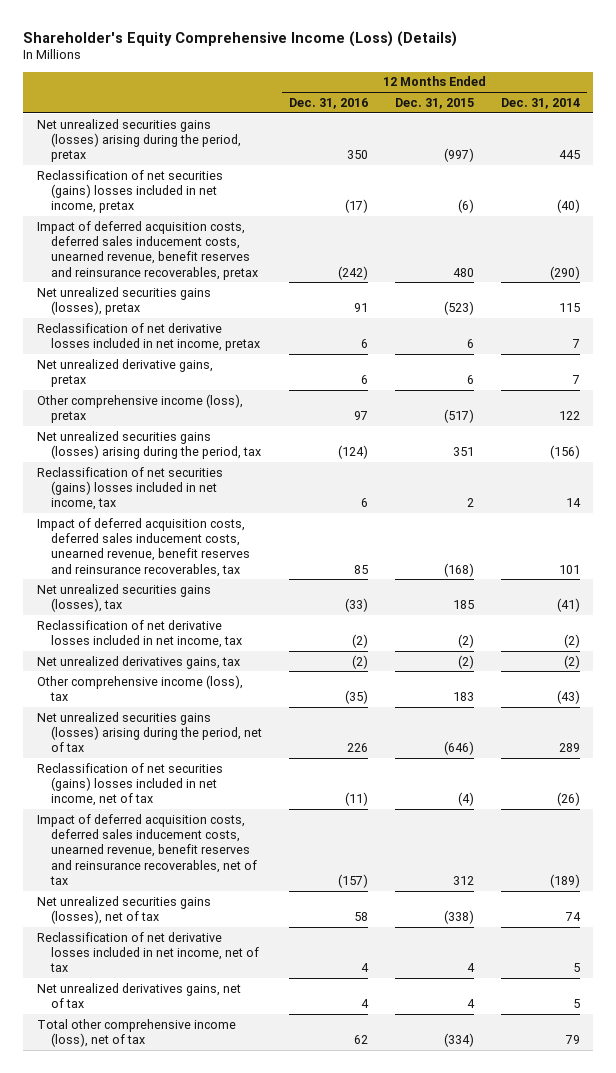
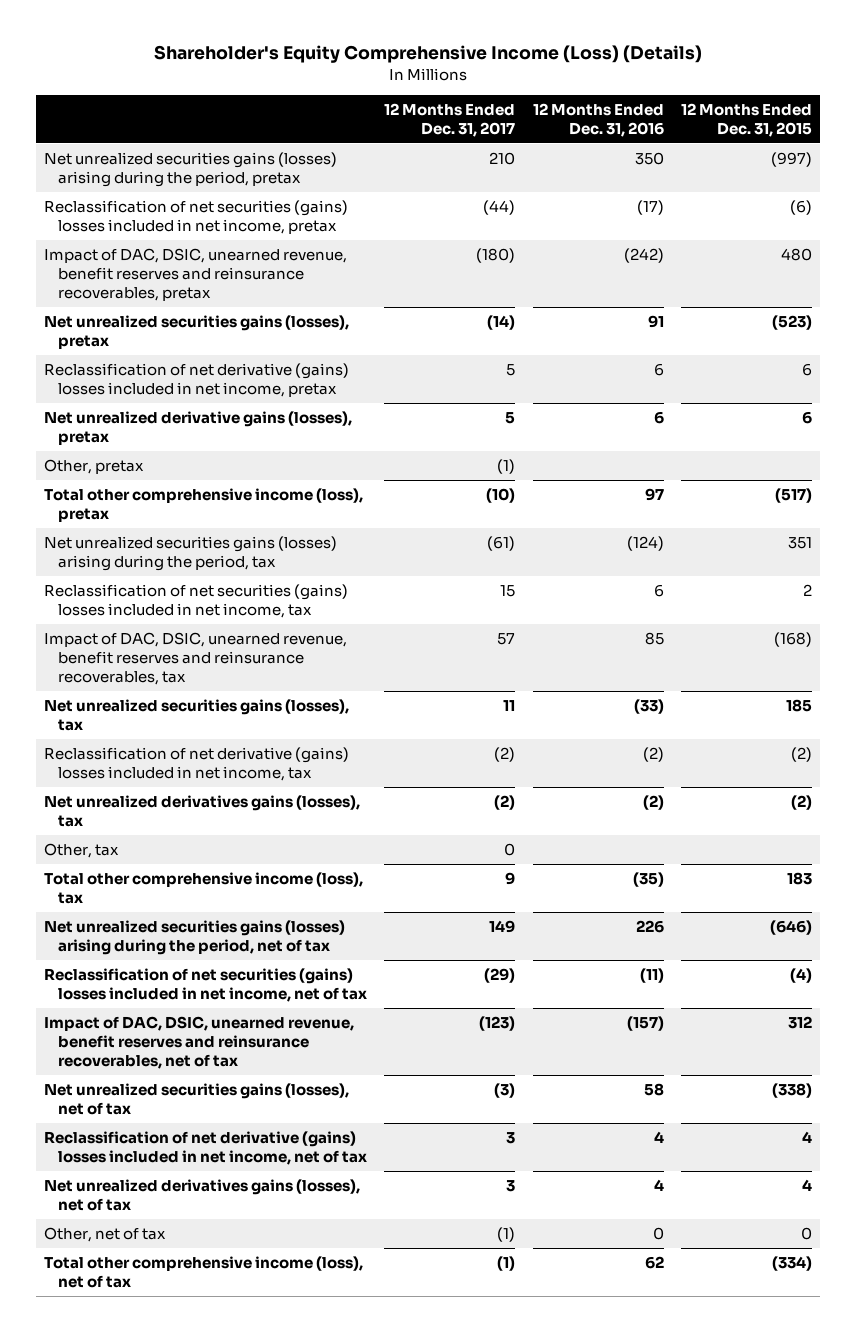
[500,97,580,109] Dec. 31, 2014 -> none
none -> [384,102,516,138] 12 Months Ended Dec. 31, 2017
[36,220,259,280] Impact of deferred acquisition costs, deferred sales inducement costs, unearned revenue, benefit reserves and reinsurance recoverables, pretax -> [44,247,348,302] Impact of DAC, DSIC, unearned revenue, benefit reserves and reinsurance recoverables, pretax
[36,322,261,351] Reclassification of net derivative losses included in net income, pretax -> [44,362,350,398] Reclassification of net derivative (gains) losses included in net income, pretax
[36,358,213,387] Net unrealized derivative gains, pretax -> [44,410,353,446] Net unrealized derivative gains (losses), pretax
none -> [44,458,145,474] Other, pretax
[36,393,243,423] Other comprehensive income (loss), pretax -> [44,487,364,523] Total other comprehensive income (loss), pretax
[36,517,251,577] Impact of deferred acquisition costs, deferred sales inducement costs, unearned revenue, benefit reserves and reinsurance recoverables, tax -> [44,631,348,686] Impact of DAC, DSIC, unearned revenue, benefit reserves and reinsurance recoverables, tax
[36,619,243,648] Reclassification of net derivative losses included in net income, tax -> [44,746,350,782] Reclassification of net derivative (gains) losses included in net income, tax
[36,655,240,669] Net unrealized derivatives gains, tax -> [44,794,361,828] Net unrealized derivatives gains (losses), tax
none -> [44,842,120,858] Other, tax
[36,674,243,701] Other comprehensive income (loss), tax -> [44,871,364,905] Total other comprehensive income (loss), tax
[36,813,258,885] Impact of deferred acquisition costs, deferred sales inducement costs, unearned revenue, benefit reserves and reinsurance recoverables, net of tax -> [44,1015,355,1070] Impact of DAC, DSIC, unearned revenue, benefit reserves and reinsurance recoverables, net of tax
[36,931,260,973] Reclassification of net derivative losses included in net income, net of tax -> [44,1130,368,1166] Reclassification of net derivative (gains) losses included in net income, net of tax
[36,982,241,1008] Net unrealized derivatives gains, net of tax -> [44,1178,361,1212] Net unrealized derivatives gains (losses), net of tax
none -> [44,1226,167,1242] Other, net of tax

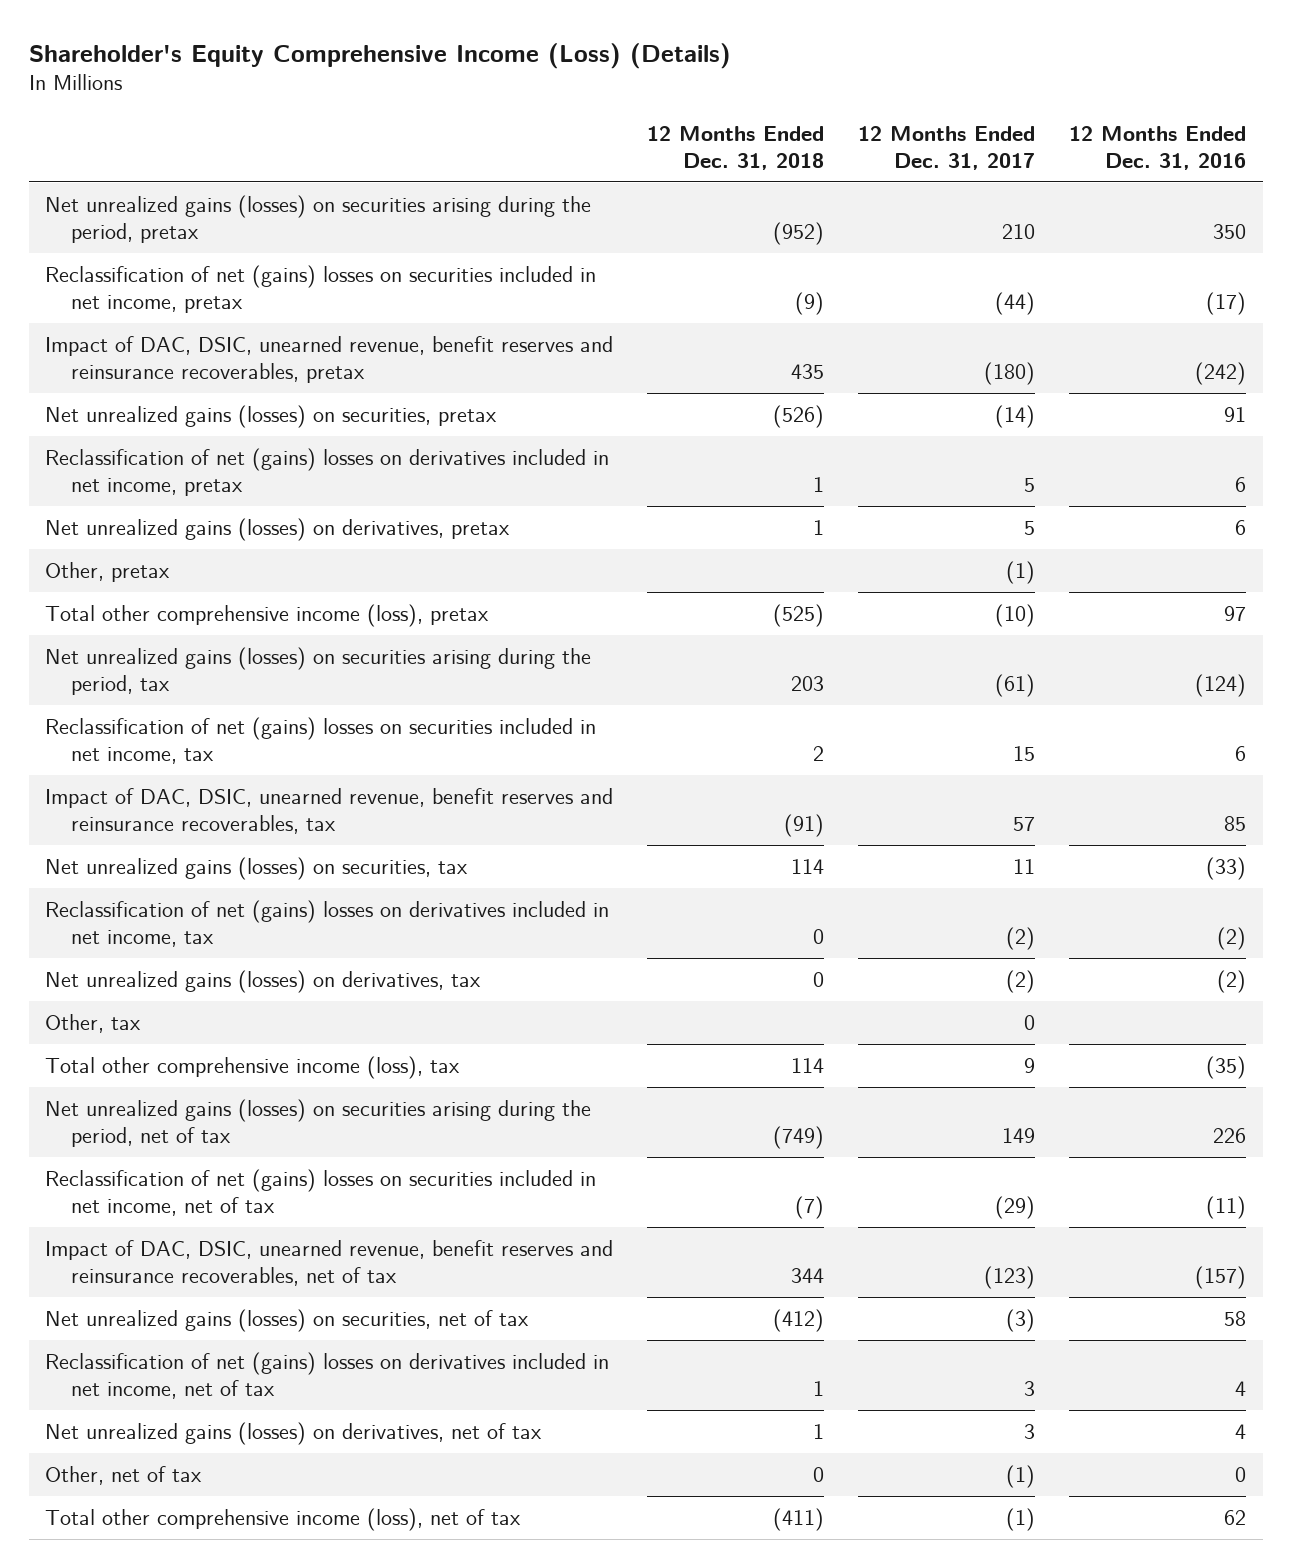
[680,102,812,138] 12 Months Ended Dec. 31, 2015 -> none
none -> [647,125,825,170] 12 Months Ended Dec. 31, 2018
[44,151,338,188] Net unrealized securities gains (losses) arising during the period, pretax -> [45,194,592,244] Net unrealized gains (losses) on securities arising during the period, pretax
[44,199,349,235] Reclassification of net securities (gains) losses included in net income, pretax -> [45,264,597,314] Reclassification of net (gains) losses on securities included in net income, pretax
[44,314,350,350] Net unrealized securities gains (losses), pretax -> [45,404,498,428] Net unrealized gains (losses) on securities, pretax
[44,362,350,398] Reclassification of net derivative (gains) losses included in net income, pretax -> [45,447,610,497] Reclassification of net (gains) losses on derivatives included in net income, pretax
[44,410,353,446] Net unrealized derivative gains (losses), pretax -> [45,517,511,541] Net unrealized gains (losses) on derivatives, pretax
[44,535,338,572] Net unrealized securities gains (losses) arising during the period, tax -> [45,646,592,696] Net unrealized gains (losses) on securities arising during the period, tax
[44,583,349,619] Reclassification of net securities (gains) losses included in net income, tax -> [45,716,597,765] Reclassification of net (gains) losses on securities included in net income, tax
[44,698,350,732] Net unrealized securities gains (losses), tax -> [45,856,469,880] Net unrealized gains (losses) on securities, tax
[44,746,350,782] Reclassification of net derivative (gains) losses included in net income, tax -> [45,899,610,948] Reclassification of net (gains) losses on derivatives included in net income, tax
[44,794,361,828] Net unrealized derivatives gains (losses), tax -> [45,969,482,993] Net unrealized gains (losses) on derivatives, tax
[44,919,346,956] Net unrealized securities gains (losses) arising during the period, net of tax -> [45,1098,592,1148] Net unrealized gains (losses) on securities arising during the period, net of tax
[44,967,368,1003] Reclassification of net securities (gains) losses included in net income, net of tax -> [45,1168,597,1217] Reclassification of net (gains) losses on securities included in net income, net of tax
[44,1082,350,1116] Net unrealized securities gains (losses), net of tax -> [45,1308,530,1332] Net unrealized gains (losses) on securities, net of tax
[44,1130,368,1166] Reclassification of net derivative (gains) losses included in net income, net of tax -> [45,1351,610,1400] Reclassification of net (gains) losses on derivatives included in net income, net of tax
[44,1178,361,1212] Net unrealized derivatives gains (losses), net of tax -> [45,1421,543,1445] Net unrealized gains (losses) on derivatives, net of tax

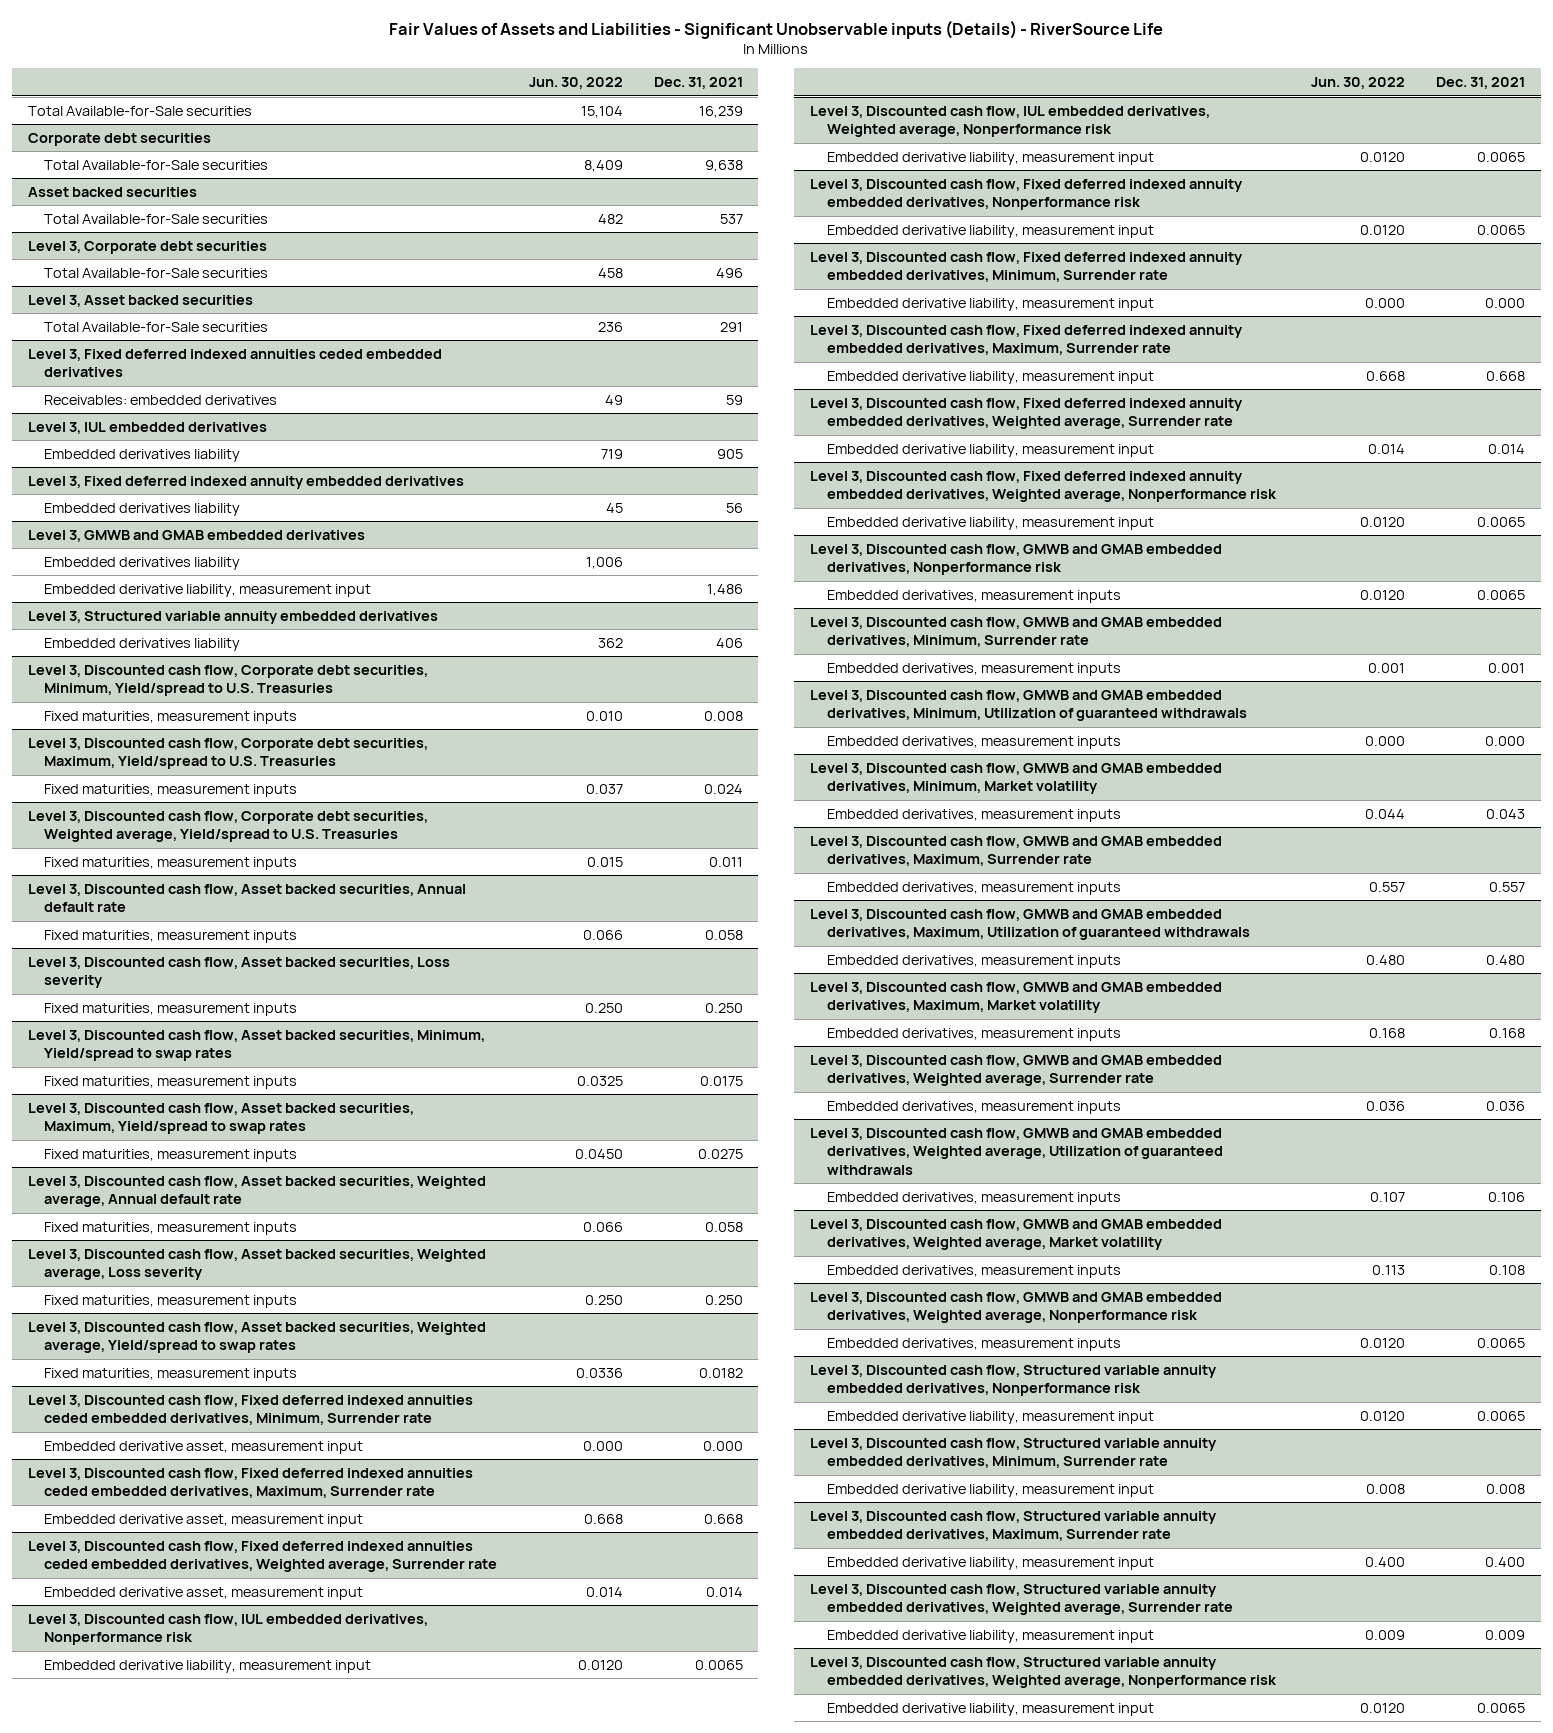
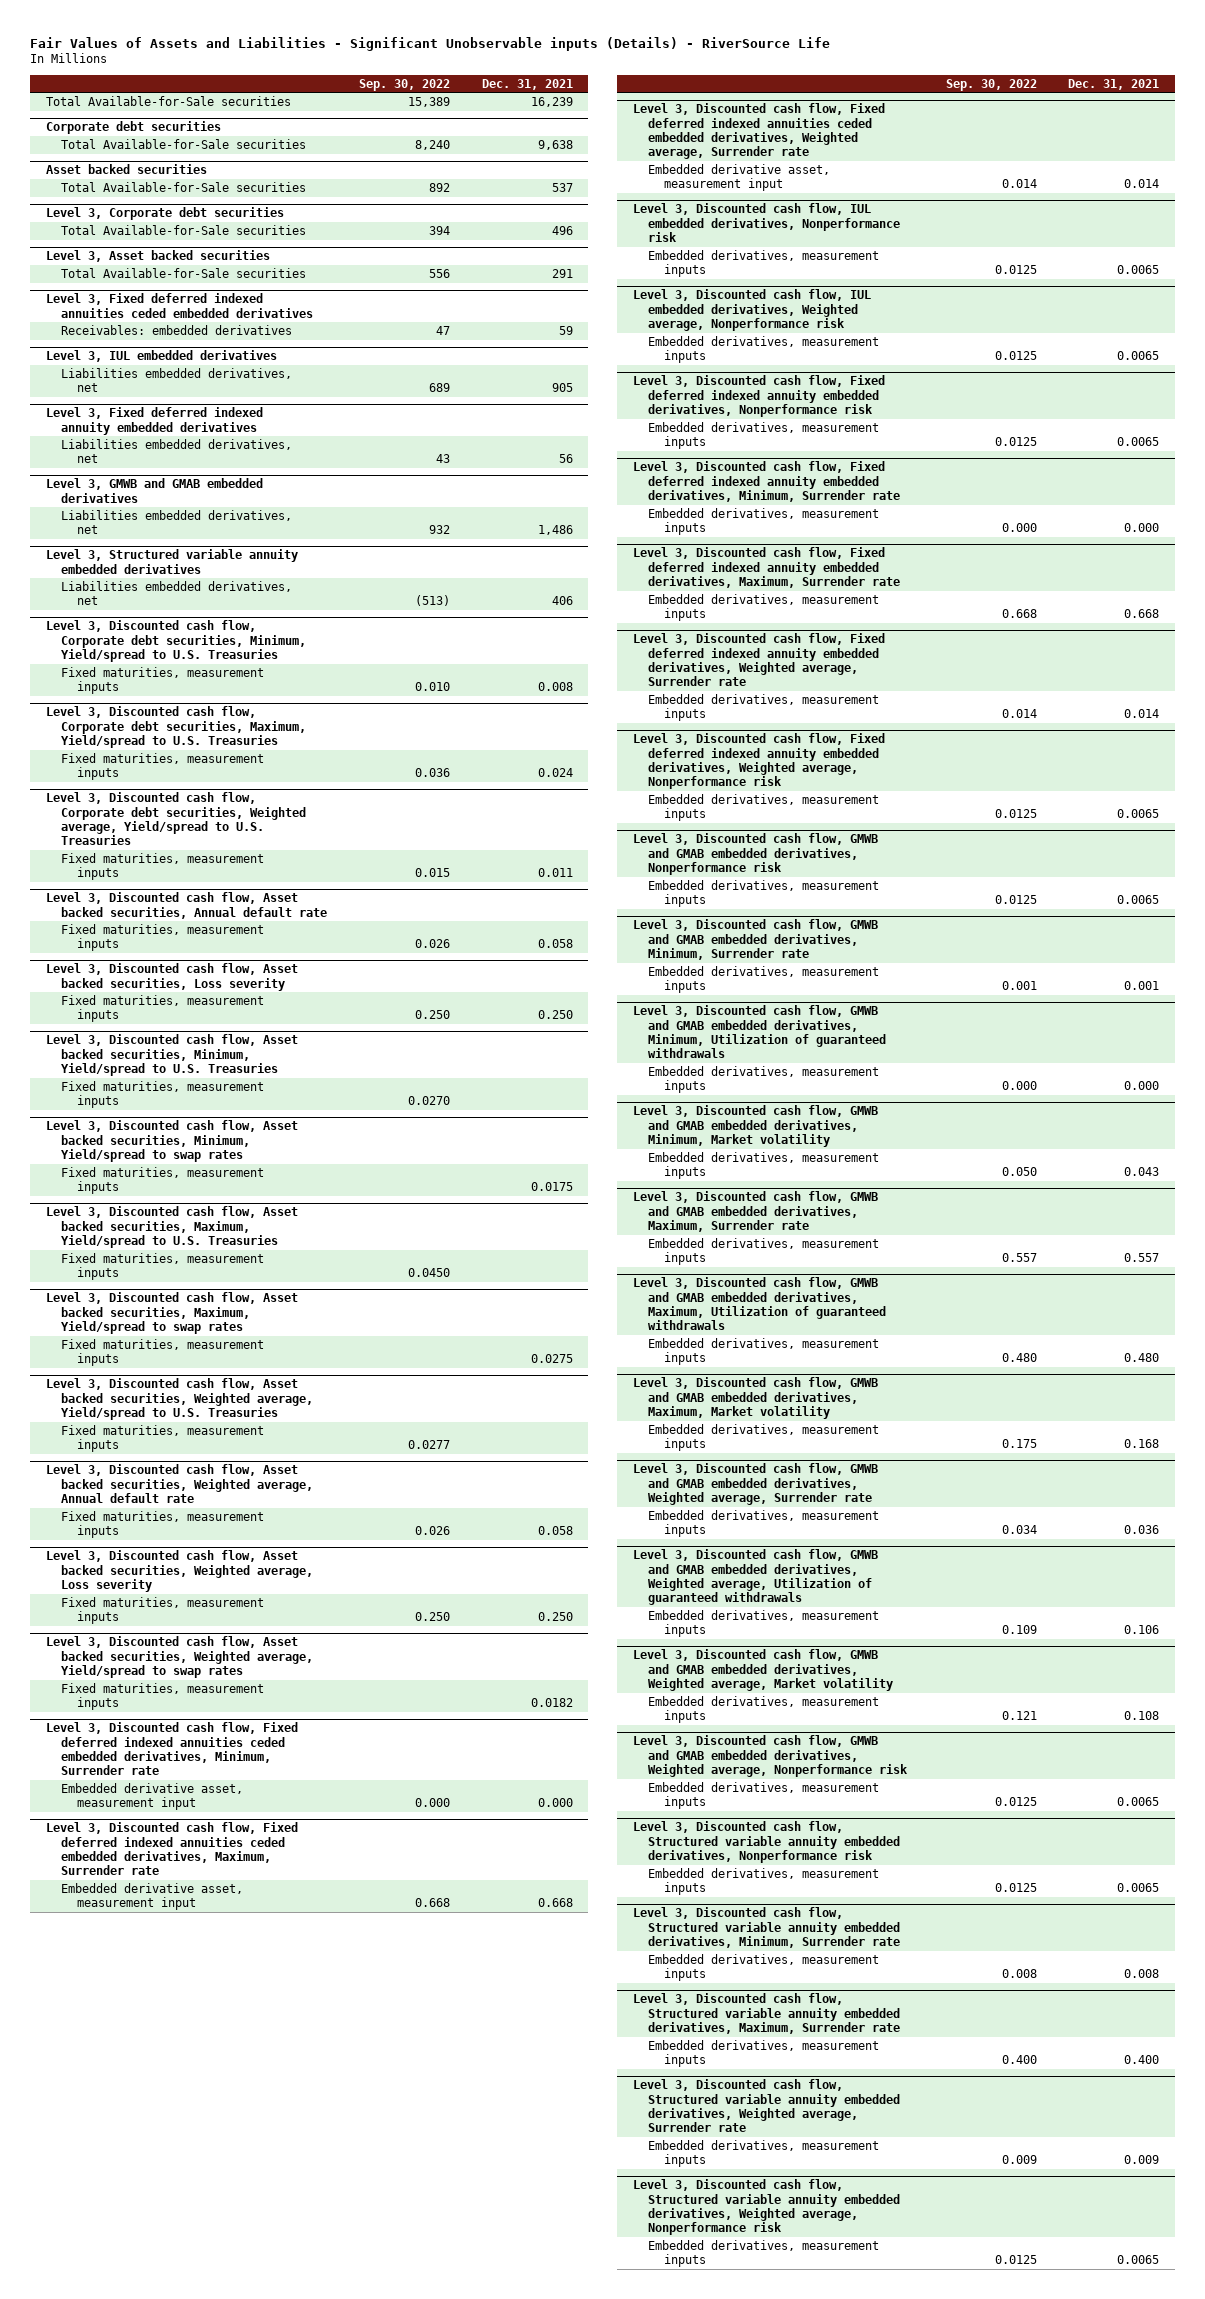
[528,77,623,90] Jun. 30, 2022 -> none
none -> [358,78,450,91] Sep. 30, 2022
[44,448,241,462] Embedded derivatives liability -> none
none -> [61,368,293,393] Liabilities embedded derivatives, net
[44,502,241,516] Embedded derivatives liability -> none
none -> [61,439,293,464] Liabilities embedded derivatives, net
[44,556,241,570] Embedded derivatives liability -> none
[44,583,372,597] Embedded derivative liability, measurement input -> [61,510,293,535] Liabilities embedded derivatives, net
[44,637,241,651] Embedded derivatives liability -> none
none -> [61,581,293,606] Liabilities embedded derivatives, net
none -> [45,1034,298,1076] Level 3, Discounted cash flow, Asset backed securities, Minimum, Yield/spread to U.S. Treasuries
none -> [61,1081,265,1109] Fixed maturities, measurement inputs
none -> [45,1206,298,1248] Level 3, Discounted cash flow, Asset backed securities, Maximum, Yield/spread to U.S. Treasuries
none -> [61,1253,265,1281] Fixed maturities, measurement inputs
none -> [45,1378,314,1420] Level 3, Discounted cash flow, Asset backed securities, Weighted average, Yield/spread to U.S. Treasuries
none -> [61,1425,265,1453] Fixed maturities, measurement inputs
[44,1659,372,1673] Embedded derivative liability, measurement input -> [648,250,880,278] Embedded derivatives, measurement inputs
[826,151,1154,165] Embedded derivative liability, measurement input -> [648,336,880,364] Embedded derivatives, measurement inputs
[826,224,1154,238] Embedded derivative liability, measurement input -> [648,422,880,450] Embedded derivatives, measurement inputs
[826,297,1154,311] Embedded derivative liability, measurement input -> [648,508,880,536] Embedded derivatives, measurement inputs
[826,370,1154,384] Embedded derivative liability, measurement input -> [648,594,880,622] Embedded derivatives, measurement inputs
[826,443,1154,457] Embedded derivative liability, measurement input -> [648,694,880,722] Embedded derivatives, measurement inputs
[826,516,1154,530] Embedded derivative liability, measurement input -> [648,794,880,822] Embedded derivatives, measurement inputs
[826,1410,1154,1424] Embedded derivative liability, measurement input -> [648,1868,880,1896] Embedded derivatives, measurement inputs
[826,1483,1154,1497] Embedded derivative liability, measurement input -> [648,1954,880,1982] Embedded derivatives, measurement inputs
[826,1556,1154,1570] Embedded derivative liability, measurement input -> [648,2040,880,2068] Embedded derivatives, measurement inputs
[826,1629,1154,1643] Embedded derivative liability, measurement input -> [648,2140,880,2168] Embedded derivatives, measurement inputs
[826,1702,1154,1716] Embedded derivative liability, measurement input -> [648,2240,880,2268] Embedded derivatives, measurement inputs

